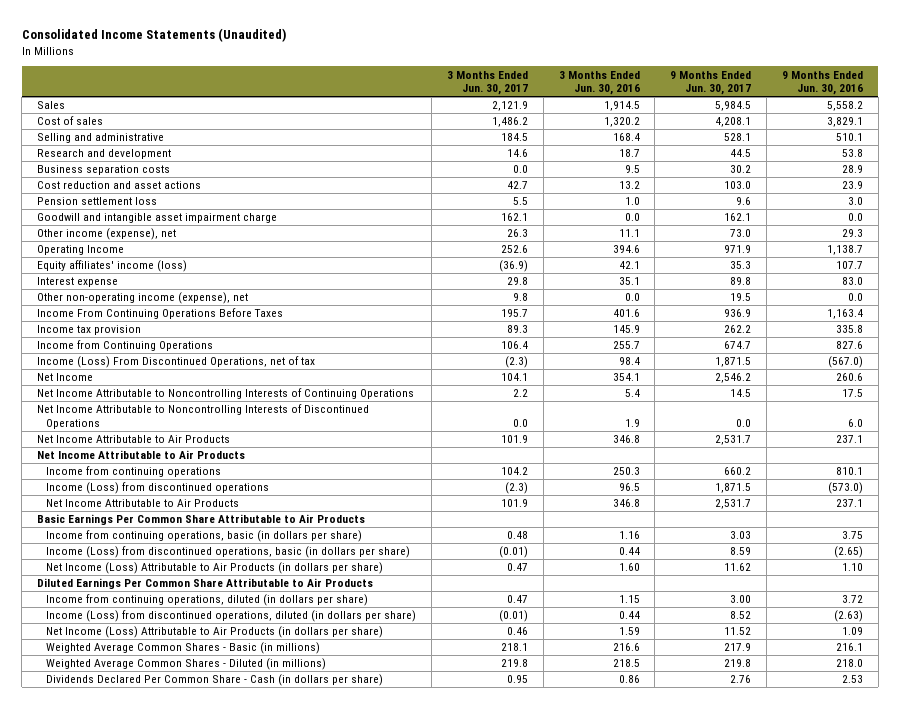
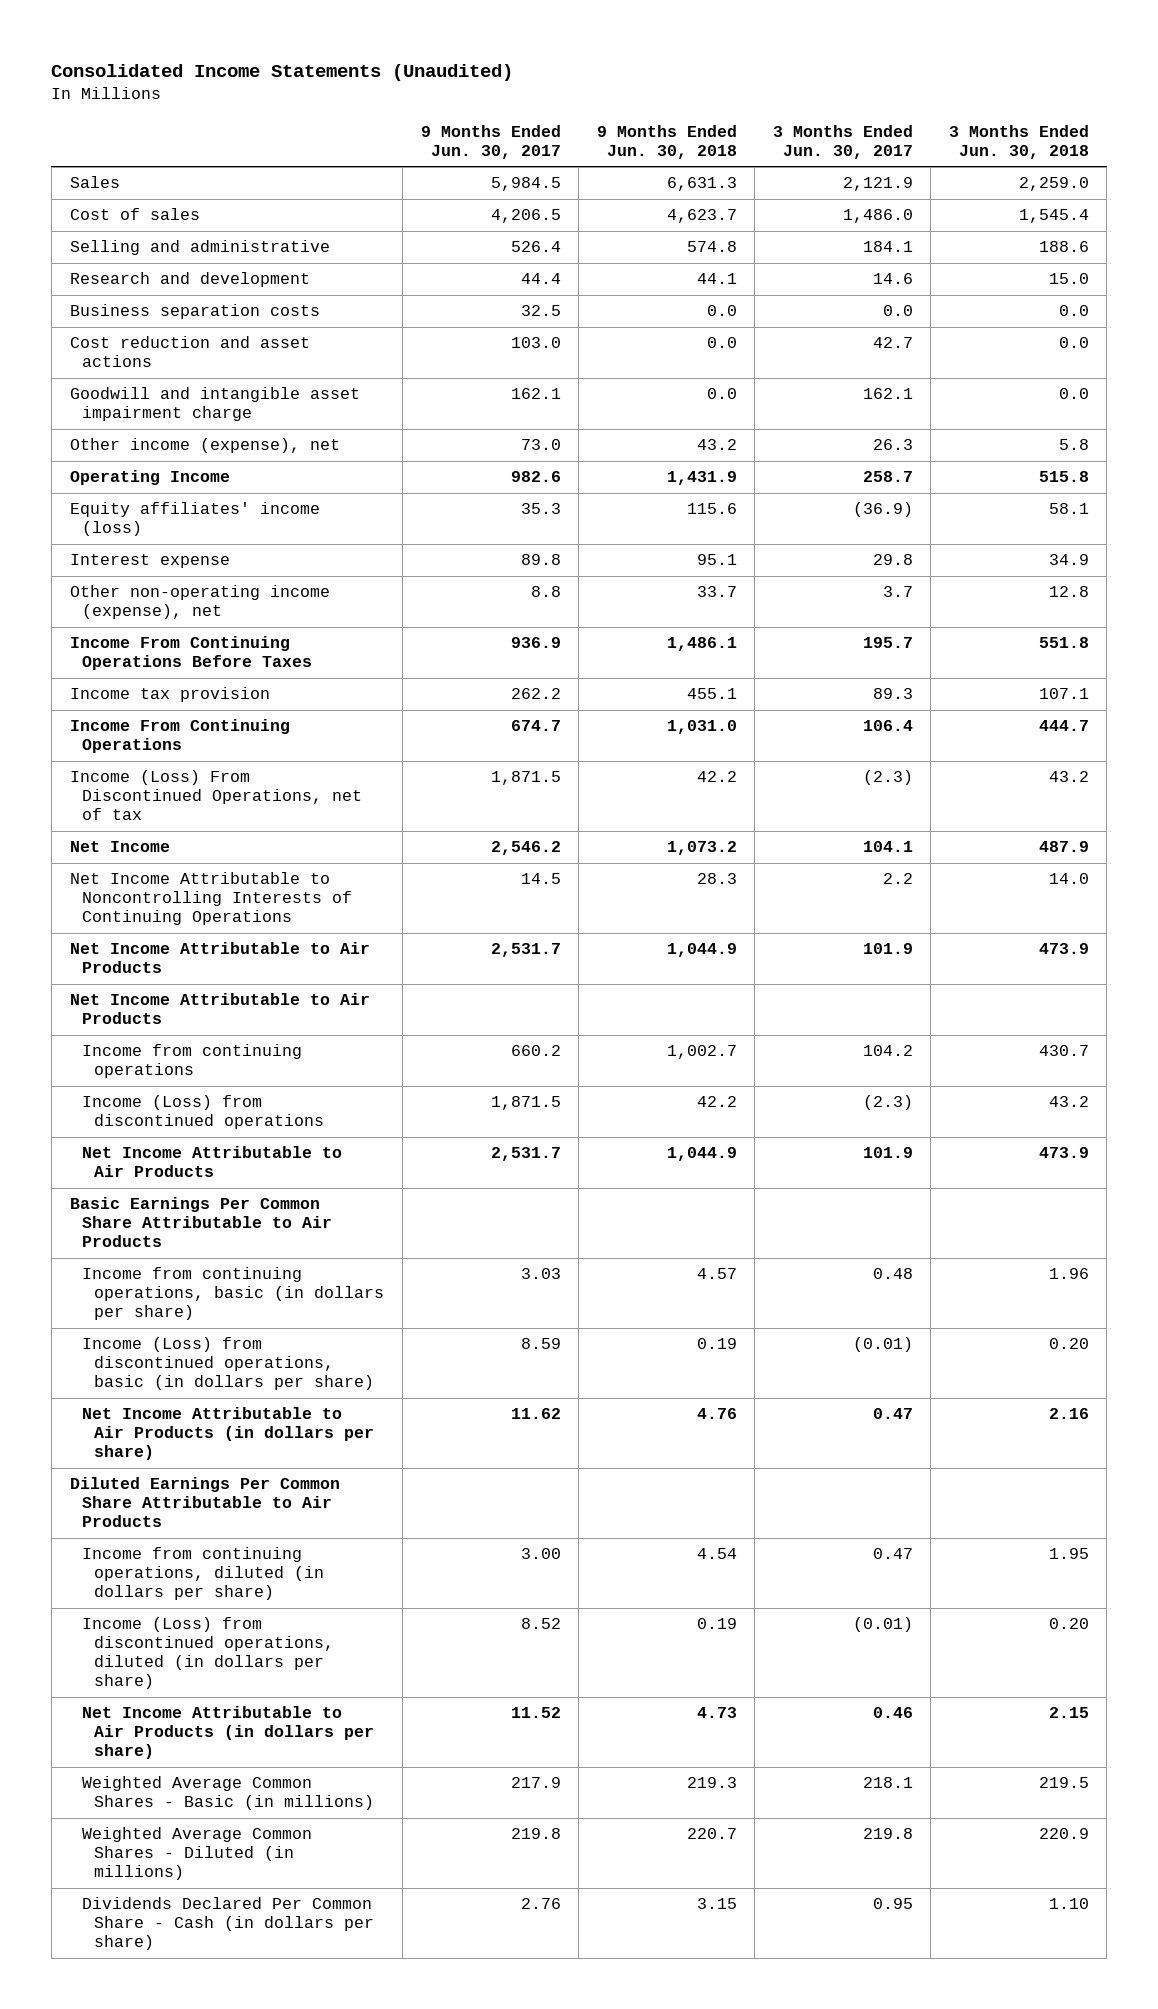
[558,70,640,95] 3 Months Ended Jun. 30, 2016 -> none
[782,70,864,95] 9 Months Ended Jun. 30, 2016 -> none
none -> [596,124,737,159] 9 Months Ended Jun. 30, 2018
none -> [948,124,1089,159] 3 Months Ended Jun. 30, 2018
[491,117,528,128] 1,486.2 -> [842,209,913,224] 1,486.0
[715,117,752,128] 4,208.1 -> [490,209,561,224] 4,206.5
[500,133,528,142] 184.5 -> [862,241,913,253] 184.1
[724,133,752,142] 528.1 -> [510,241,561,253] 526.4
[730,149,752,158] 44.5 -> [520,273,561,285] 44.4
[730,165,752,174] 30.2 -> [520,305,561,317] 32.5
[36,197,157,206] Pension settlement loss -> none
[500,245,528,254] 252.6 -> [862,471,913,483] 258.7
[724,245,752,254] 971.9 -> [510,471,561,483] 982.6
[512,293,528,302] 9.8 -> [882,586,913,598] 3.7
[730,293,752,302] 19.5 -> [530,586,561,598] 8.8
[36,340,213,352] Income from Continuing Operations -> [69,719,290,754] Income From Continuing Operations
[36,404,369,429] Net Income Attributable to Noncontrolling Interests of Discontinued Operations -> none
[45,562,383,575] Net Income (Loss) Attributable to Air Products (in dollars per share) -> [81,1407,375,1461] Net Income Attributable to Air Products (in dollars per share)
[45,626,383,639] Net Income (Loss) Attributable to Air Products (in dollars per share) -> [81,1706,375,1760] Net Income Attributable to Air Products (in dollars per share)

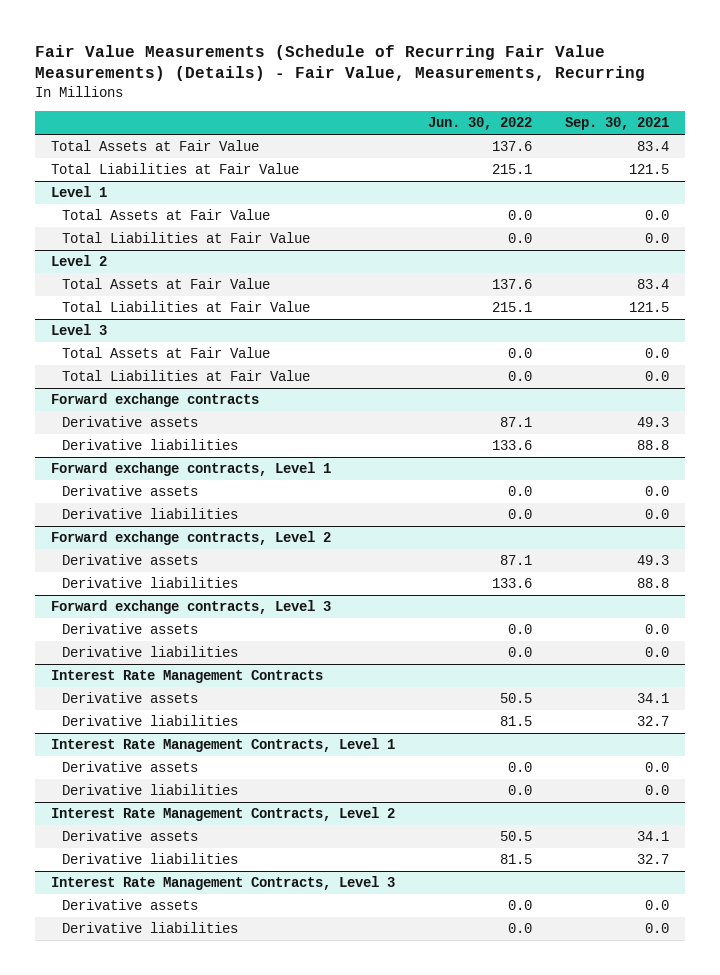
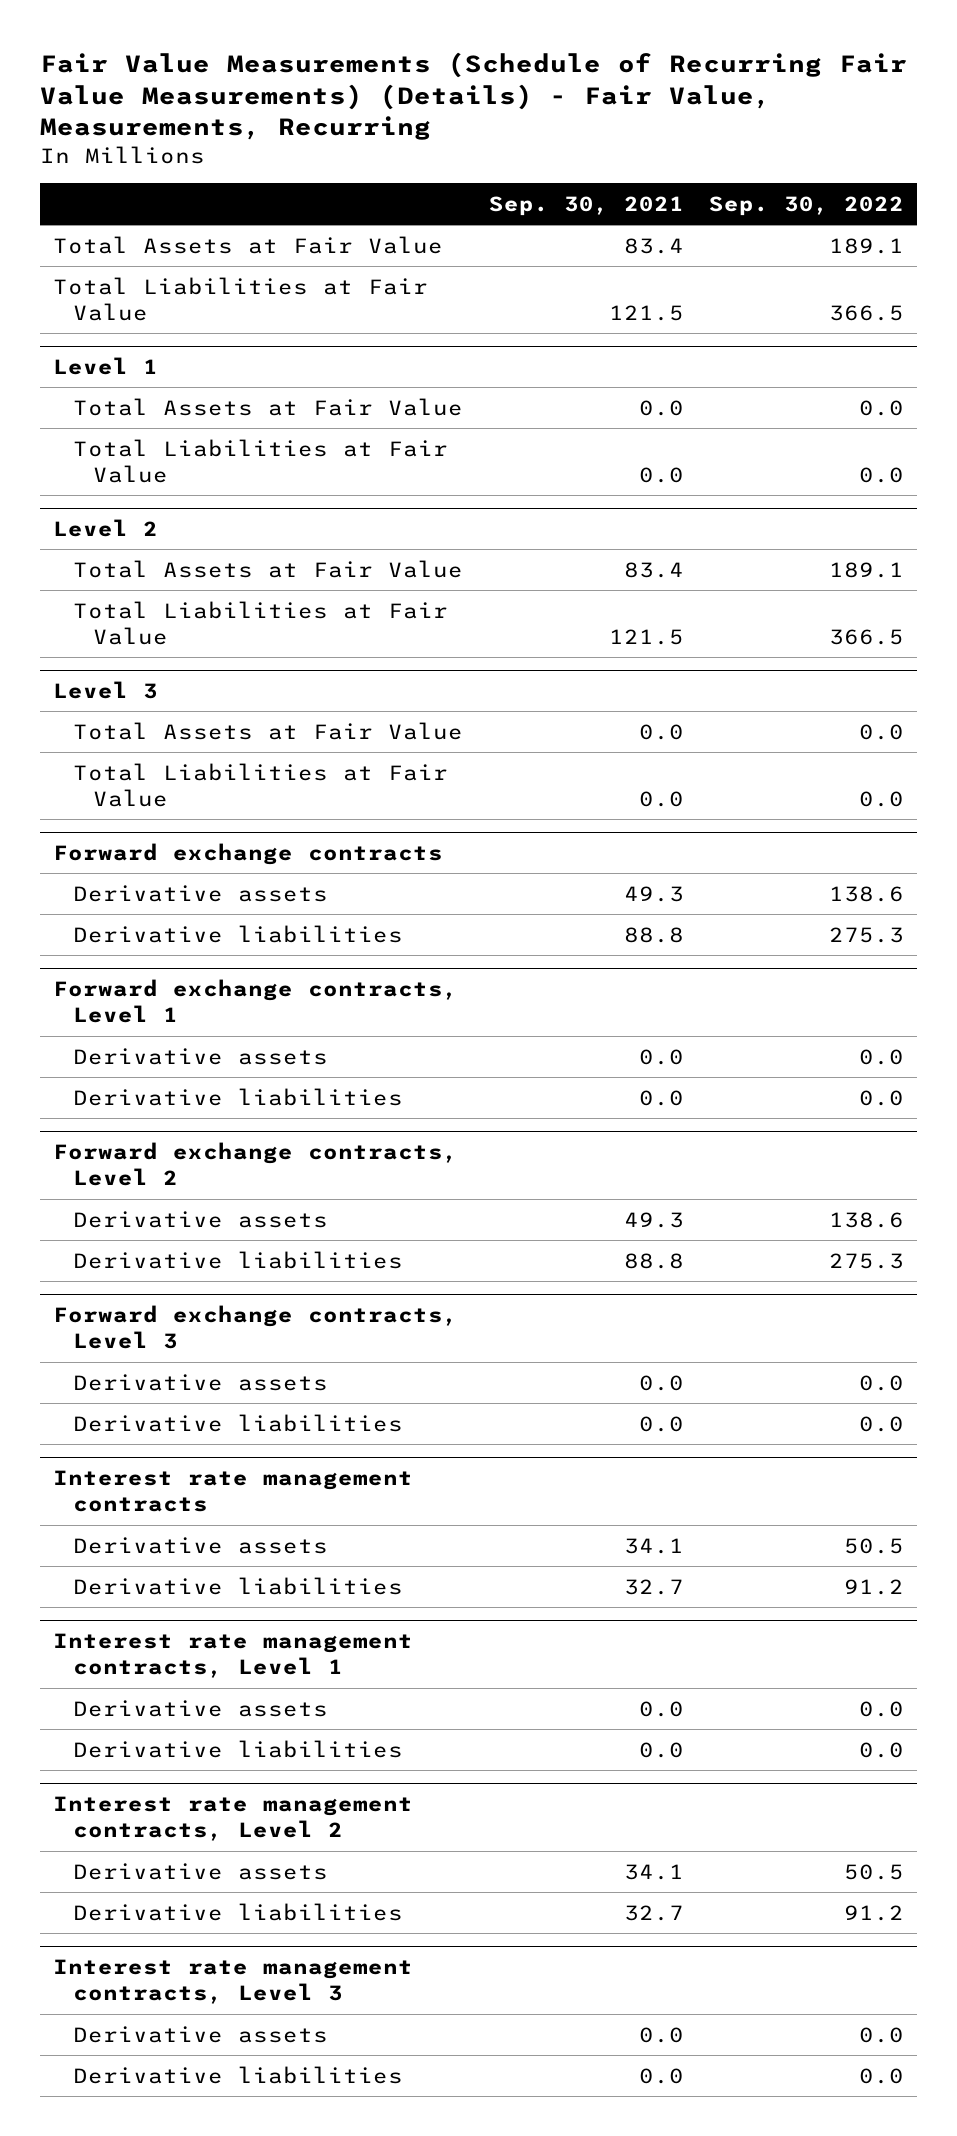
[428,117,533,131] Jun. 30, 2022 -> none
none -> [709,195,905,216] Sep. 30, 2022
[51,669,324,683] Interest Rate Management Contracts -> [52,1469,413,1513] Interest rate management contracts
[51,737,396,752] Interest Rate Management Contracts, Level 1 -> [52,1632,413,1679] Interest rate management contracts, Level 1
[51,806,396,821] Interest Rate Management Contracts, Level 2 -> [52,1795,413,1842] Interest rate management contracts, Level 2
[51,875,396,890] Interest Rate Management Contracts, Level 3 -> [52,1958,413,2005] Interest rate management contracts, Level 3

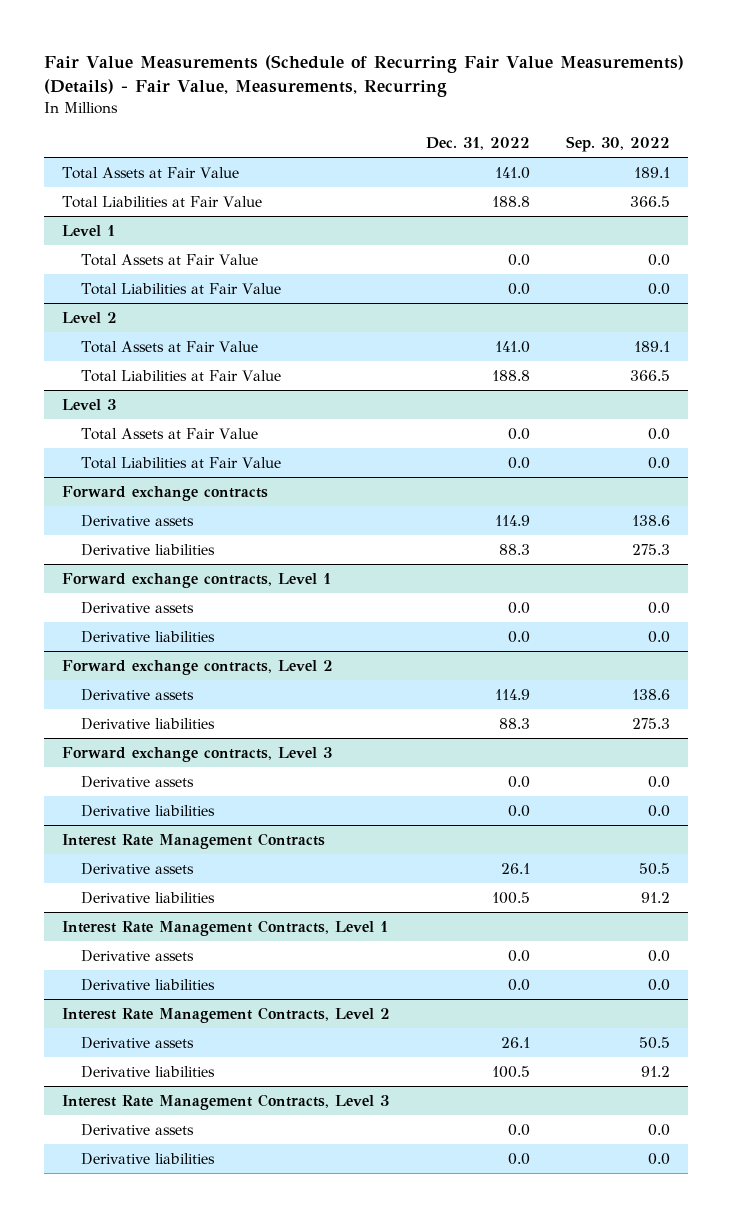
[488,195,684,216] Sep. 30, 2021 -> none
none -> [426,137,531,151] Dec. 31, 2022
[52,1469,413,1513] Interest rate management contracts -> [62,832,326,849] Interest Rate Management Contracts
[52,1632,413,1679] Interest rate management contracts, Level 1 -> [62,919,389,936] Interest Rate Management Contracts, Level 1
[52,1795,413,1842] Interest rate management contracts, Level 2 -> [62,1006,391,1023] Interest Rate Management Contracts, Level 2
[52,1958,413,2005] Interest rate management contracts, Level 3 -> [62,1093,390,1110] Interest Rate Management Contracts, Level 3

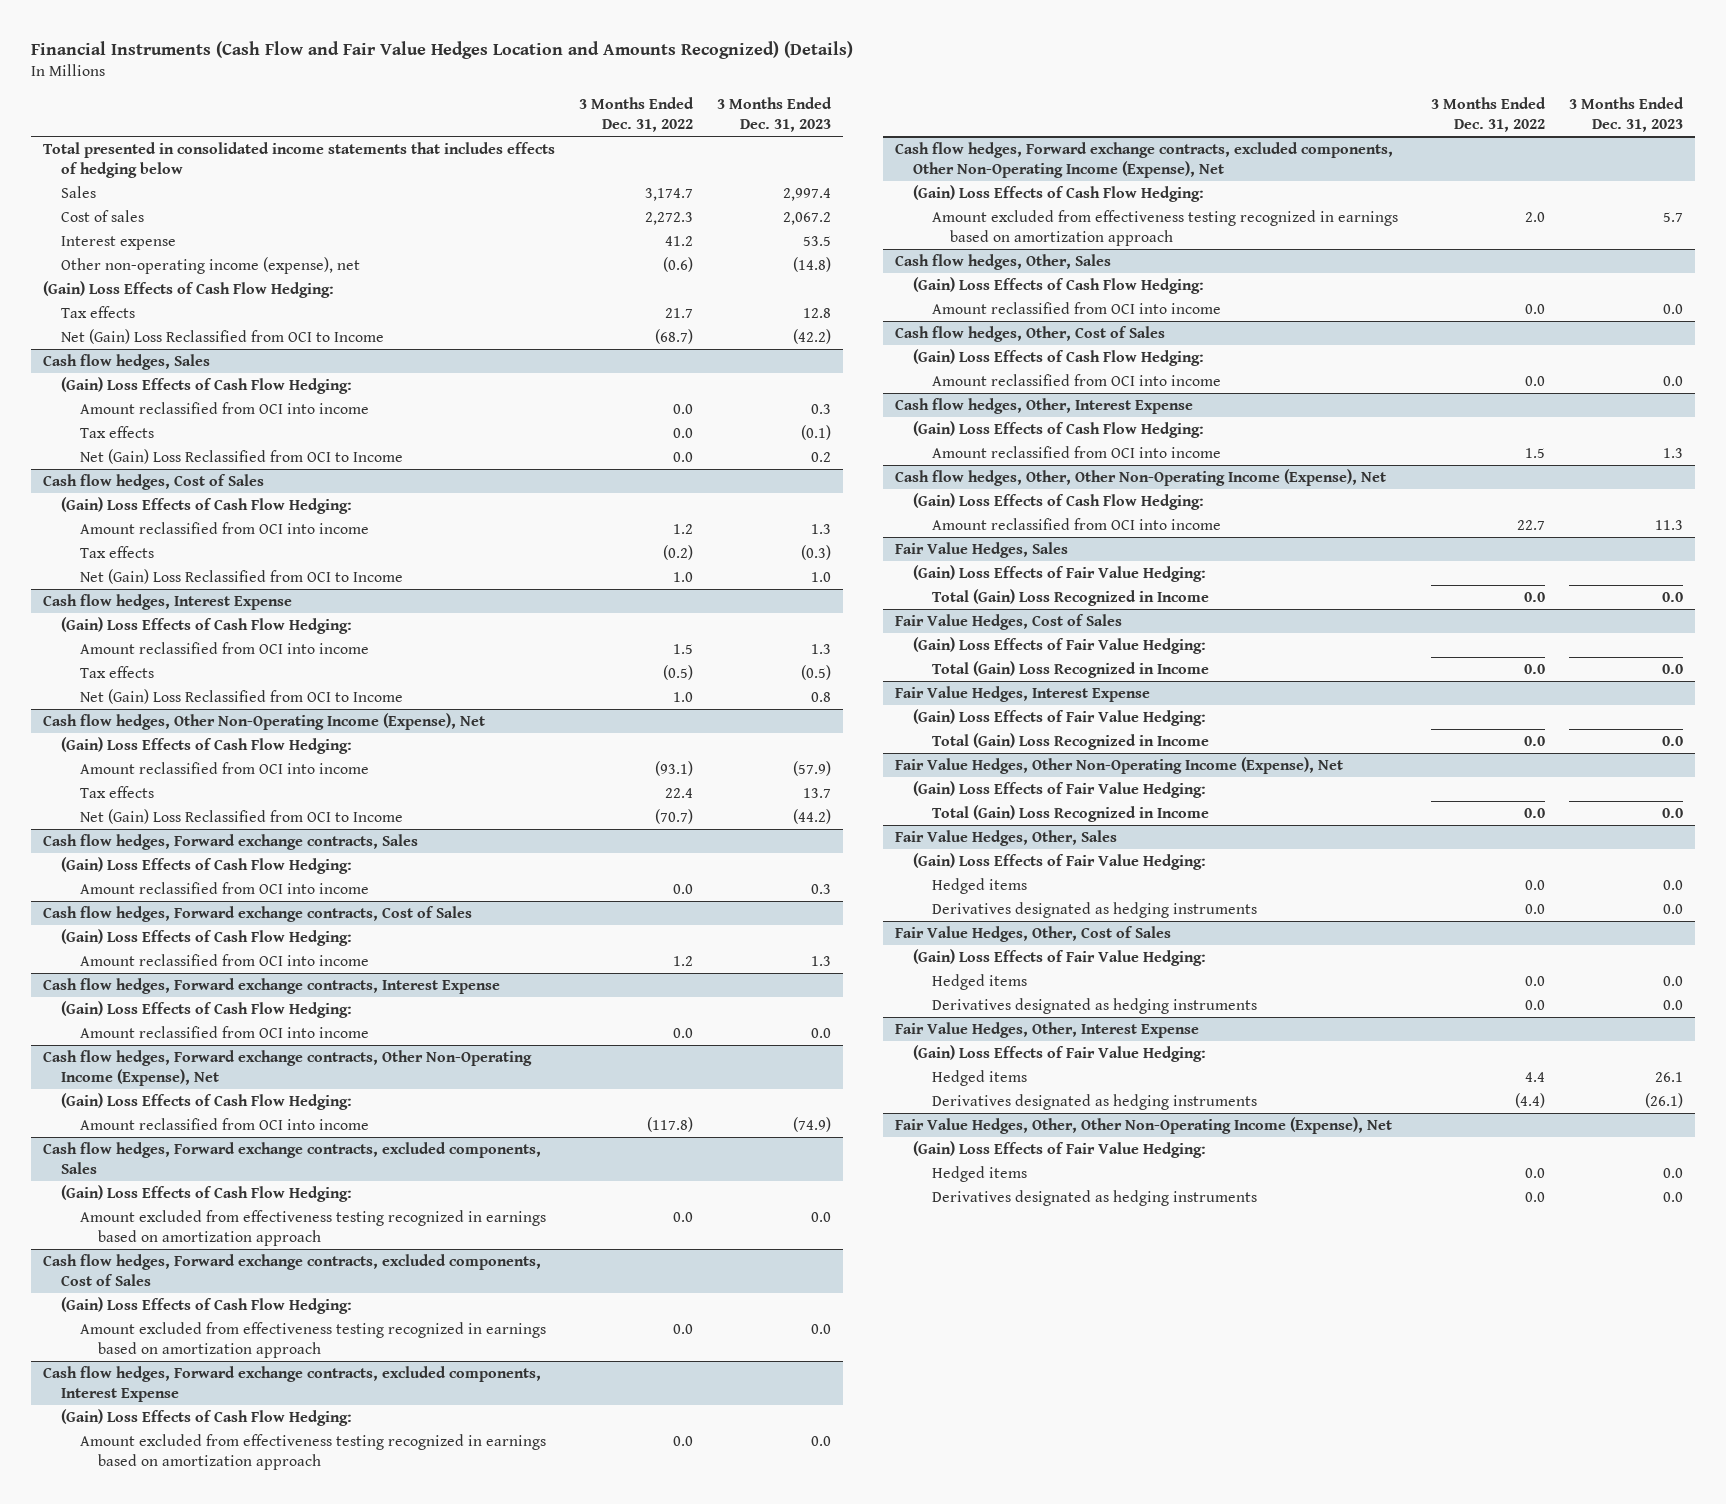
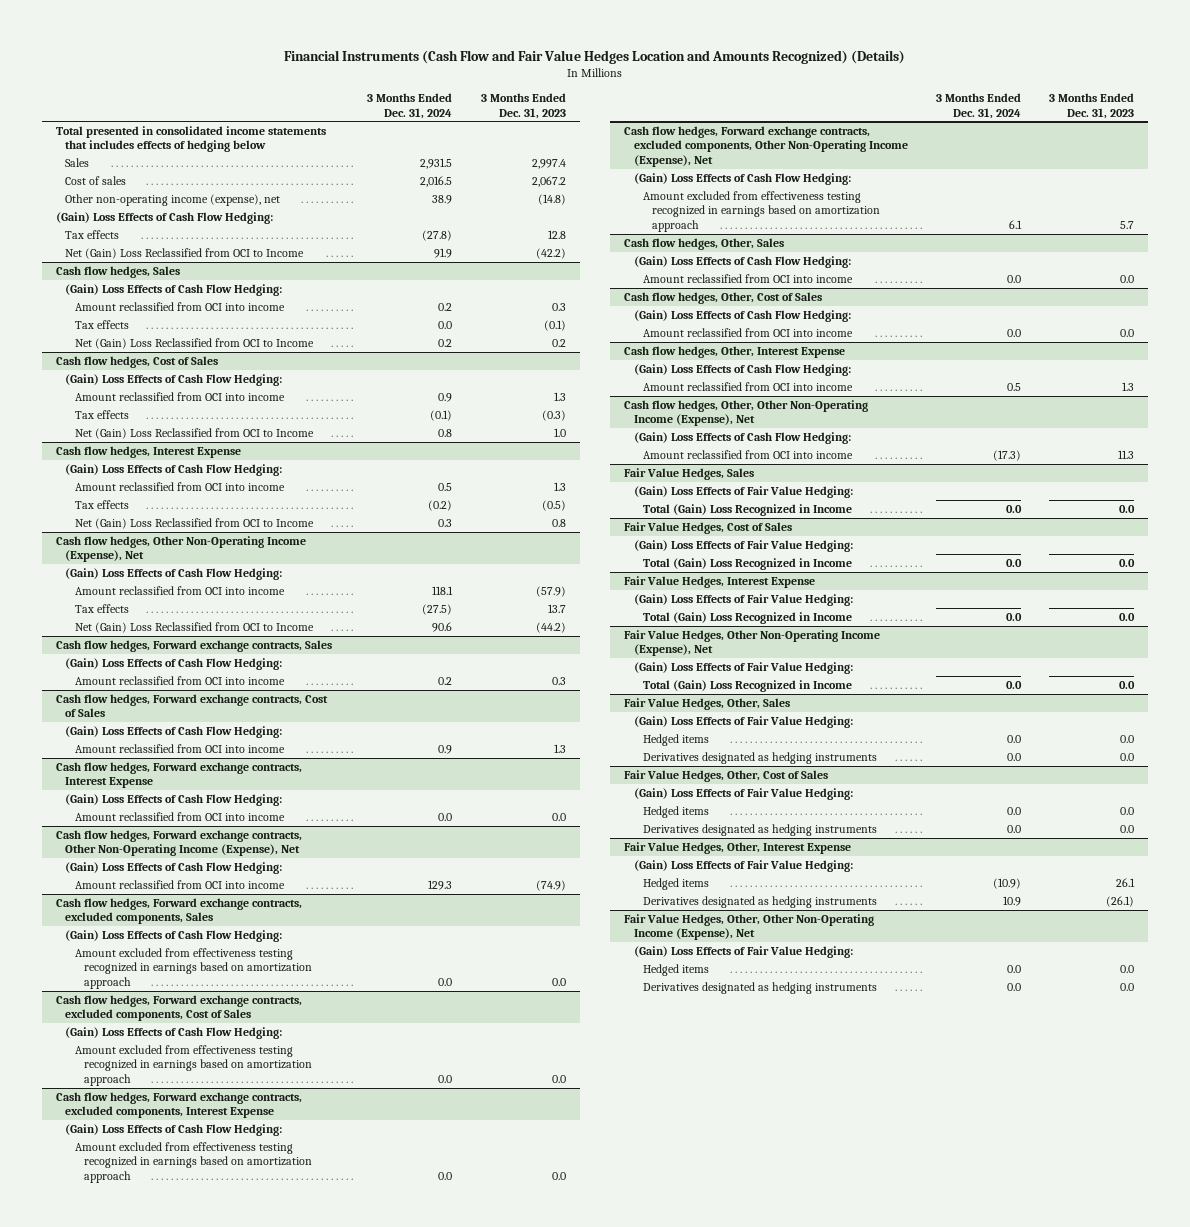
[579,96,695,132] 3 Months Ended Dec. 31, 2022 -> none
none -> [367,93,453,119] 3 Months Ended Dec. 31, 2024
[61,236,177,251] Interest expense -> none

